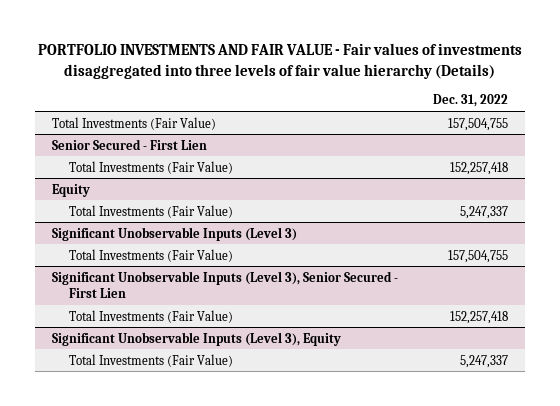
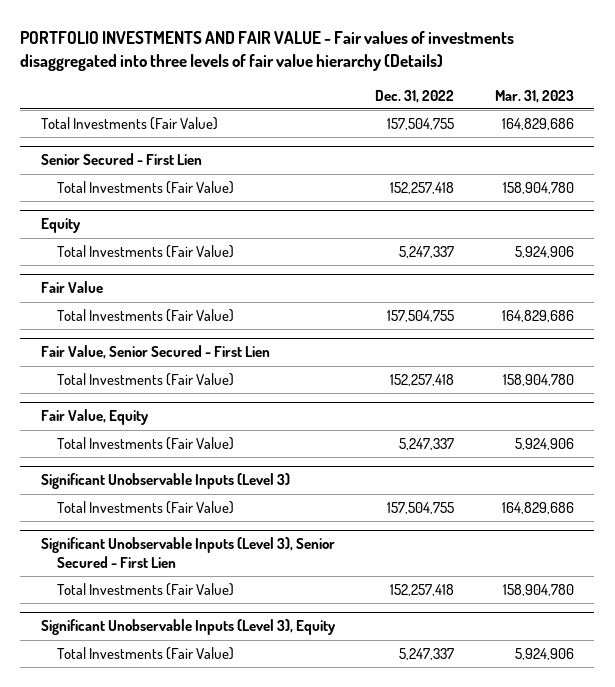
none -> [494,89,574,103] Mar. 31, 2023
none -> [40,281,103,294] Fair Value
none -> [57,309,235,323] Total Investments (Fair Value)
none -> [40,345,270,360] Fair Value, Senior Secured - First Lien
none -> [57,373,235,387] Total Investments (Fair Value)
none -> [40,409,149,426] Fair Value, Equity
none -> [57,437,235,451] Total Investments (Fair Value)

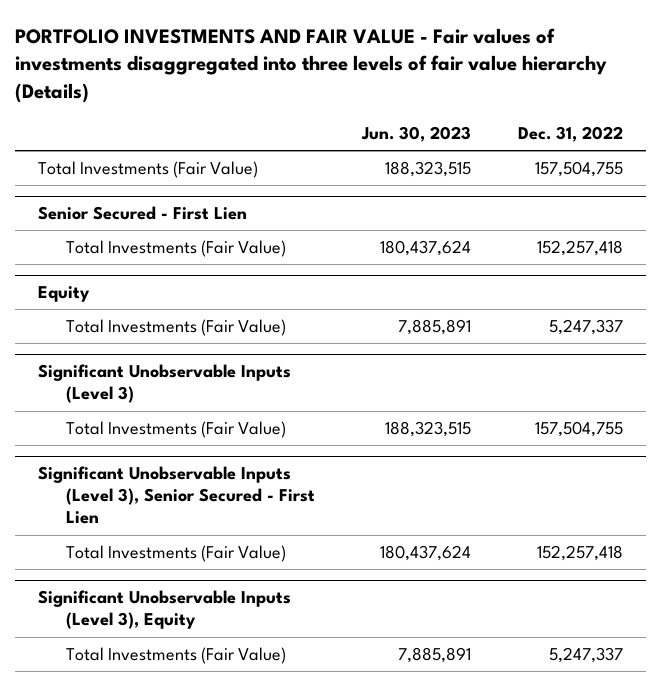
[494,89,574,103] Mar. 31, 2023 -> none
none -> [361,125,472,142] Jun. 30, 2023
[40,281,103,294] Fair Value -> none
[57,309,235,323] Total Investments (Fair Value) -> none
[40,345,270,360] Fair Value, Senior Secured - First Lien -> none
[57,373,235,387] Total Investments (Fair Value) -> none
[40,409,149,426] Fair Value, Equity -> none
[57,437,235,451] Total Investments (Fair Value) -> none

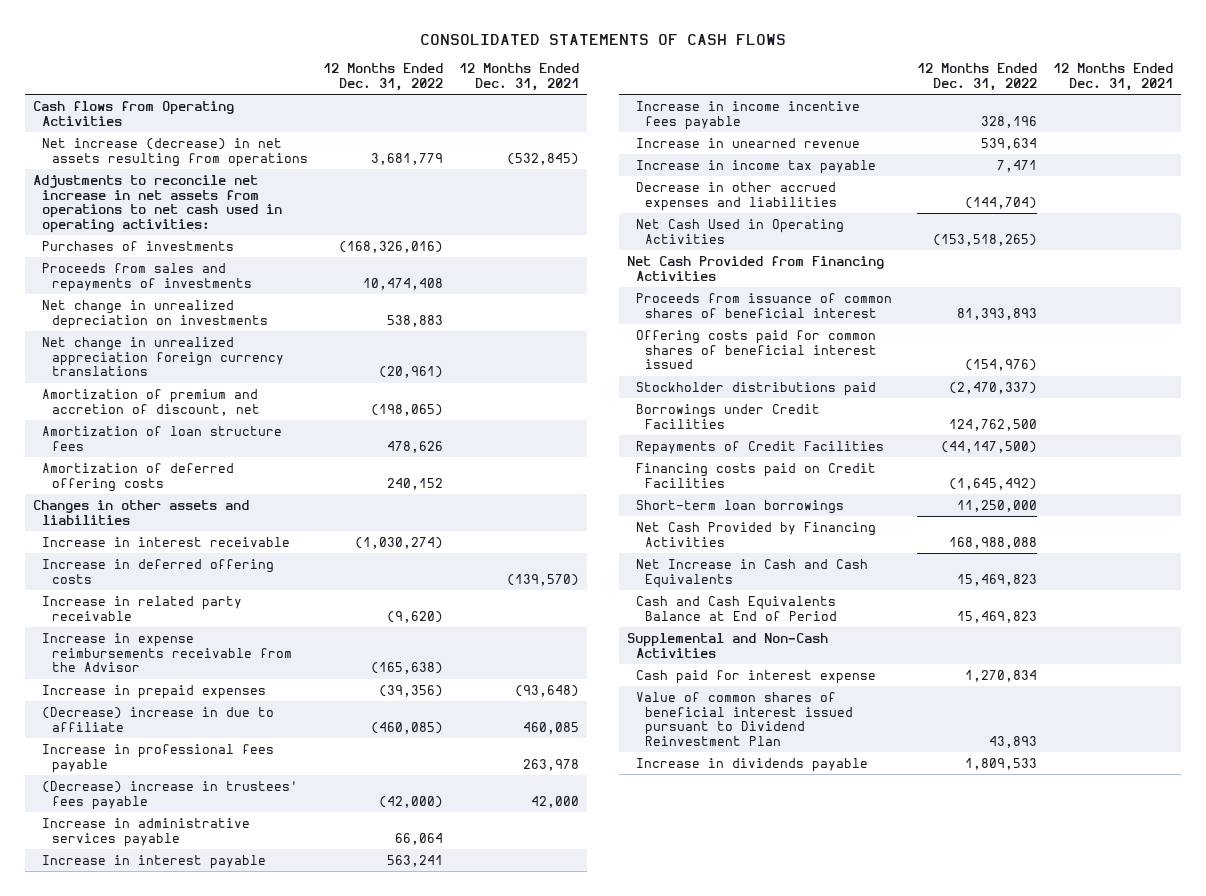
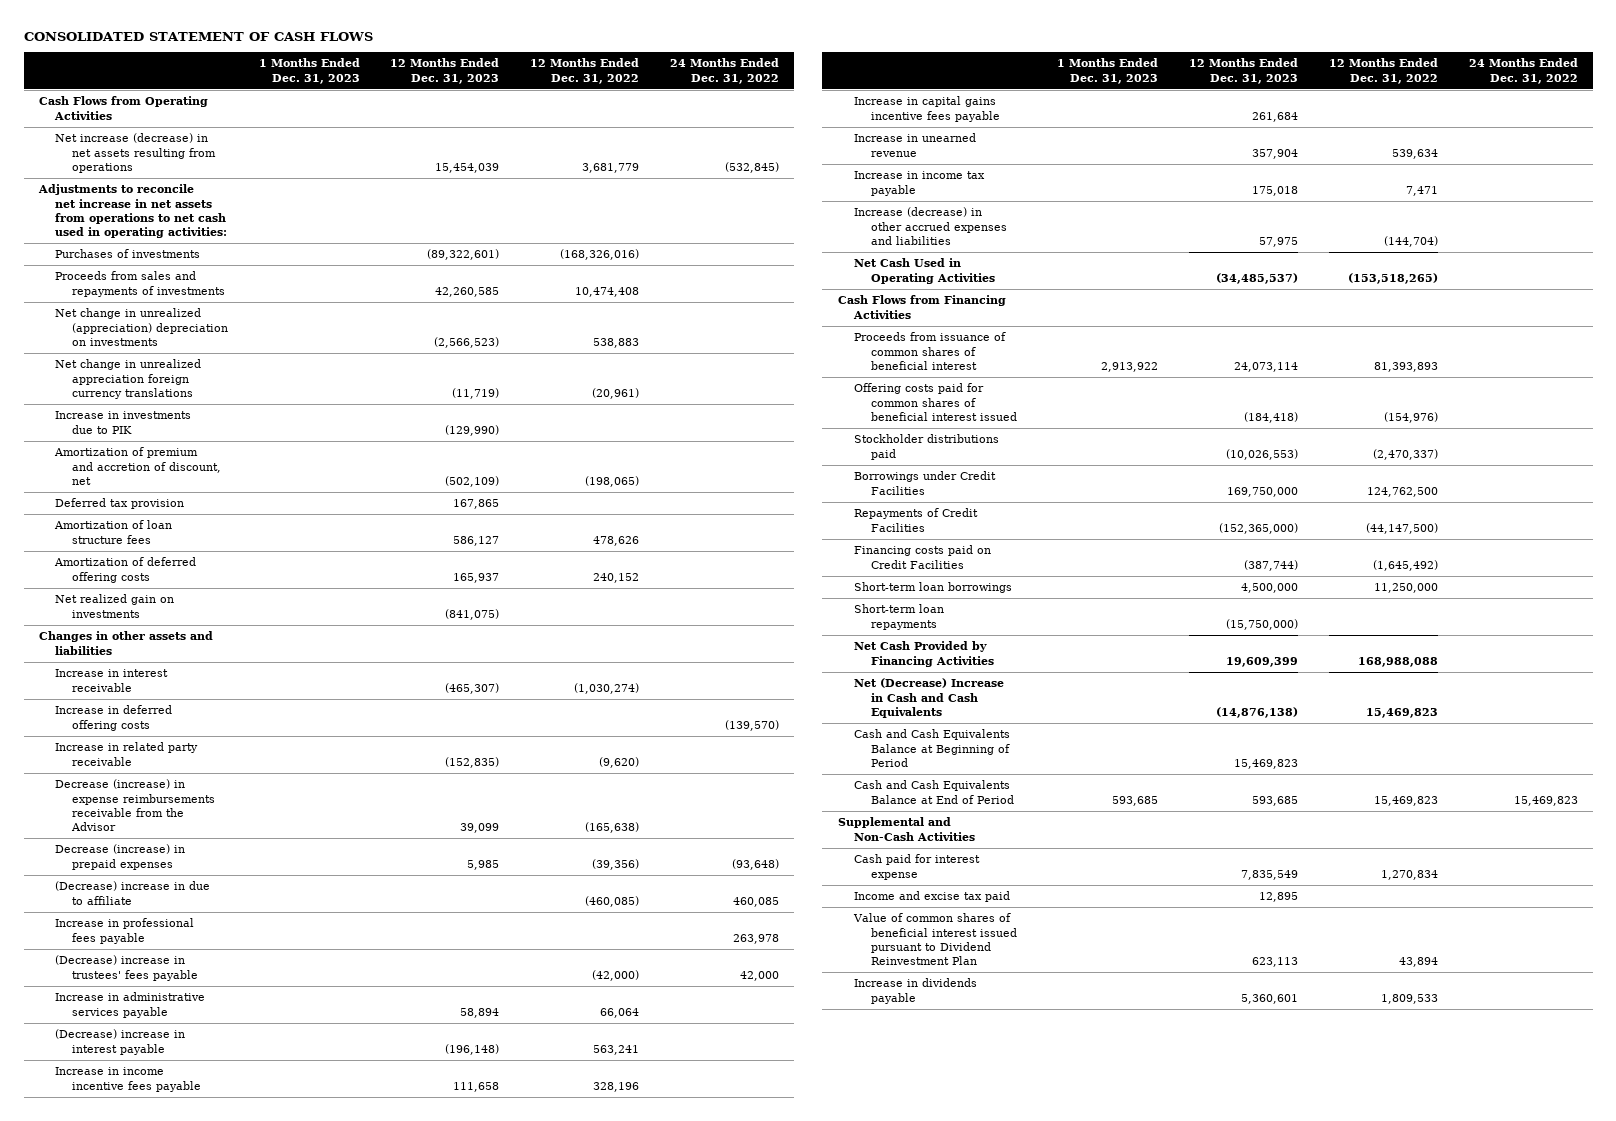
[420,34,787,46] CONSOLIDATED STATEMENTS OF CASH FLOWS -> [23,31,373,41] CONSOLIDATED STATEMENT OF CASH FLOWS
[459,63,580,92] 12 Months Ended Dec. 31, 2021 -> none
none -> [258,58,360,84] 1 Months Ended Dec. 31, 2023
none -> [390,58,500,84] 12 Months Ended Dec. 31, 2023
none -> [669,58,779,84] 24 Months Ended Dec. 31, 2022
[33,100,235,126] Cash flows from Operating Activities -> [38,96,208,120] Cash Flows from Operating Activities
[42,299,268,329] Net change in unrealized depreciation on investments -> [55,308,228,346] Net change in unrealized (appreciation) depreciation on investments
none -> [55,411,192,434] Increase in investments due to PIK
none -> [55,498,185,510] Deferred tax provision
none -> [55,594,175,618] Net realized gain on investments
[42,632,292,673] Increase in expense reimbursements receivable from the Advisor -> [55,779,215,832] Decrease (increase) in expense reimbursements receivable from the Advisor
[42,684,267,699] Increase in prepaid expenses -> [55,844,186,870] Decrease (increase) in prepaid expenses
[42,854,267,869] Increase in interest payable -> [55,1029,186,1055] (Decrease) increase in interest payable
none -> [854,96,1000,122] Increase in capital gains incentive fees payable
[636,181,838,211] Decrease in other accrued expenses and liabilities -> [854,207,1007,245] Increase (decrease) in other accrued expenses and liabilities
[626,255,884,281] Net Cash Provided from Financing Activities -> [837,295,1006,319] Cash Flows from Financing Activities
none -> [854,604,945,630] Short-term loan repayments
[636,558,869,588] Net Increase in Cash and Cash Equivalents -> [854,678,1005,718] Net (Decrease) Increase in Cash and Cash Equivalents
none -> [854,729,1011,767] Cash and Cash Equivalents Balance at Beginning of Period
none -> [854,891,1011,903] Income and excise tax paid
[989,736,1038,749] 43,893 -> [1398,957,1438,968] 43,894

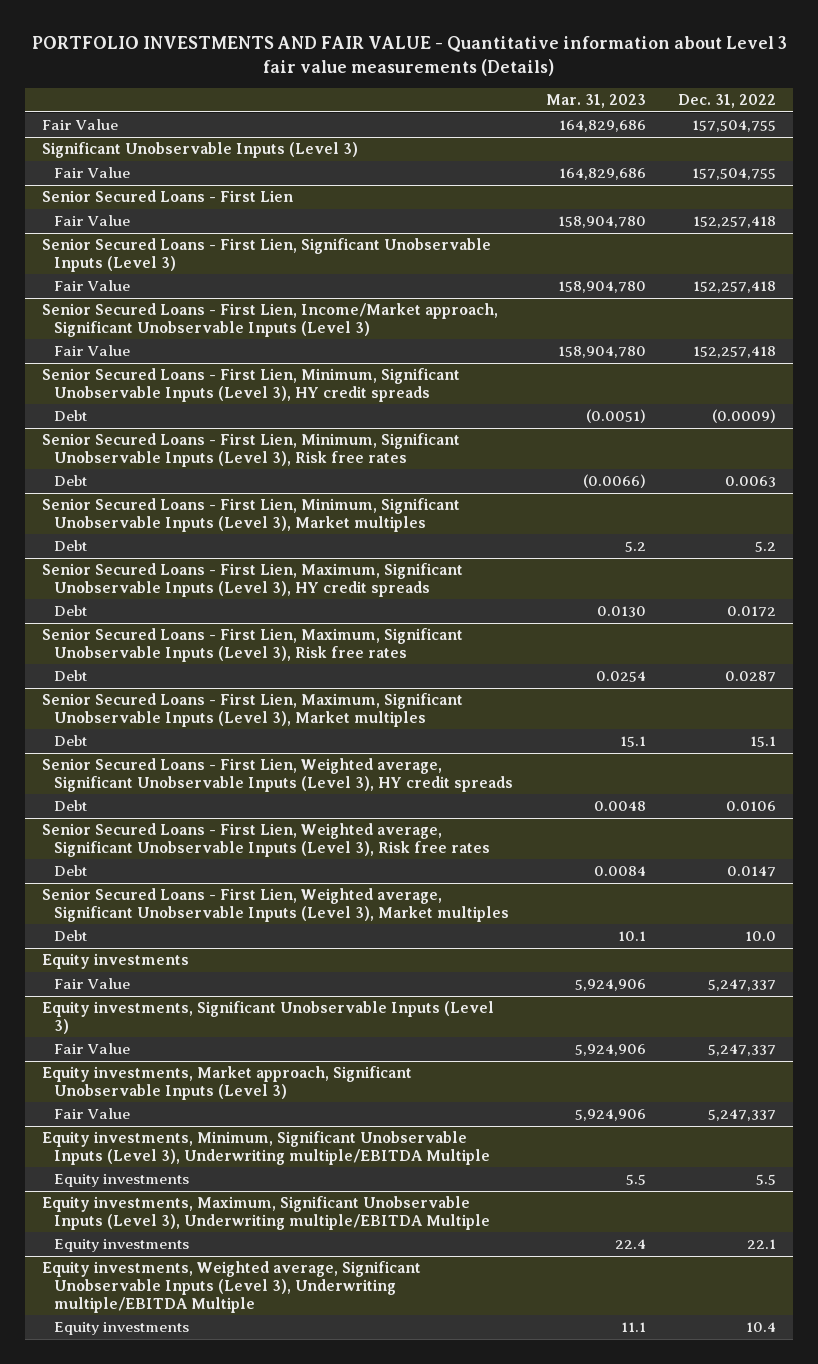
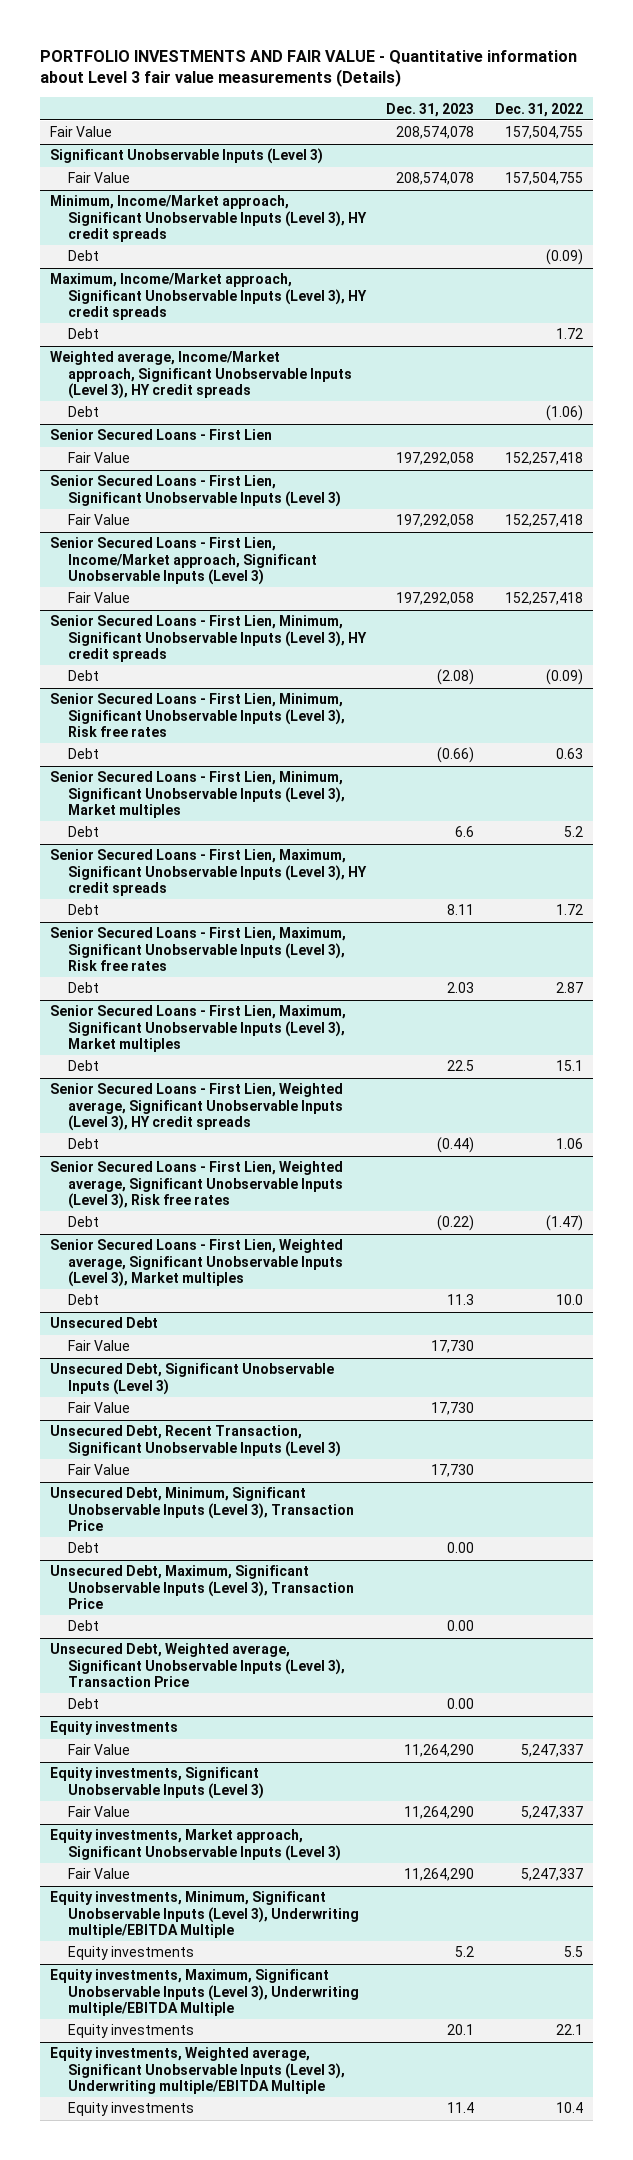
[545,94,646,109] Mar. 31, 2023 -> none
none -> [386,102,475,117] Dec. 31, 2023
none -> [50,195,368,242] Minimum, Income/Market approach, Significant Unobservable Inputs (Level 3), HY credit spreads
none -> [68,250,100,262] Debt
none -> [50,273,368,320] Maximum, Income/Market approach, Significant Unobservable Inputs (Level 3), HY credit spreads
none -> [68,328,100,340] Debt
none -> [50,351,353,399] Weighted average, Income/Market approach, Significant Unobservable Inputs (Level 3), HY credit spreads
none -> [68,406,100,418] Debt
[712,409,777,424] (0.0009) -> [545,669,583,686] (0.09)
[725,476,777,488] 0.0063 -> [555,748,583,760] 0.63
[727,606,777,618] 0.0172 -> [555,904,583,916] 1.72
[725,671,777,683] 0.0287 -> [555,982,583,994] 2.87
[726,801,777,812] 0.0106 -> [555,1138,583,1150] 1.06
[727,866,777,878] 0.0147 -> [545,1215,583,1232] (1.47)
none -> [50,1317,159,1329] Unsecured Debt
none -> [68,1340,131,1352] Fair Value
none -> [50,1363,335,1395] Unsecured Debt, Significant Unobservable Inputs (Level 3)
none -> [68,1402,131,1414] Fair Value
none -> [50,1425,342,1457] Unsecured Debt, Recent Transaction, Significant Unobservable Inputs (Level 3)
none -> [68,1464,131,1476] Fair Value
none -> [50,1487,355,1531] Unsecured Debt, Minimum, Significant Unobservable Inputs (Level 3), Transaction Price
none -> [68,1542,100,1554] Debt
none -> [50,1565,355,1609] Unsecured Debt, Maximum, Significant Unobservable Inputs (Level 3), Transaction Price
none -> [68,1620,100,1632] Debt
none -> [50,1643,346,1687] Unsecured Debt, Weighted average, Significant Unobservable Inputs (Level 3), Transaction Price
none -> [68,1698,100,1710] Debt

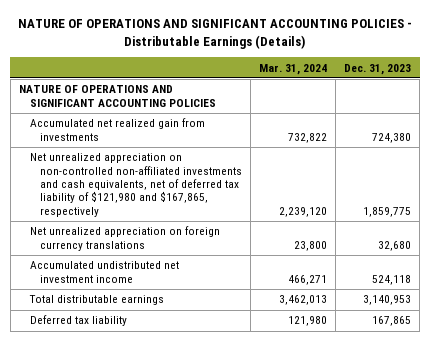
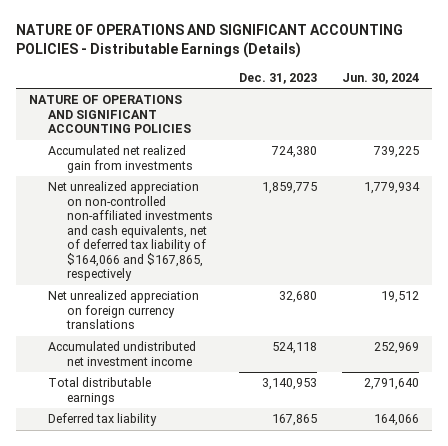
[259,63,328,75] Mar. 31, 2024 -> none
none -> [342,72,420,84] Jun. 30, 2024
[29,153,243,217] Net unrealized appreciation on non-controlled non-affiliated investments and cash equivalents, net of deferred tax liability of $121,980 and $167,865, respectively -> [47,181,214,282] Net unrealized appreciation on non-controlled non-affiliated investments and cash equivalents, net of deferred tax liability of $164,066 and $167,865, respectively

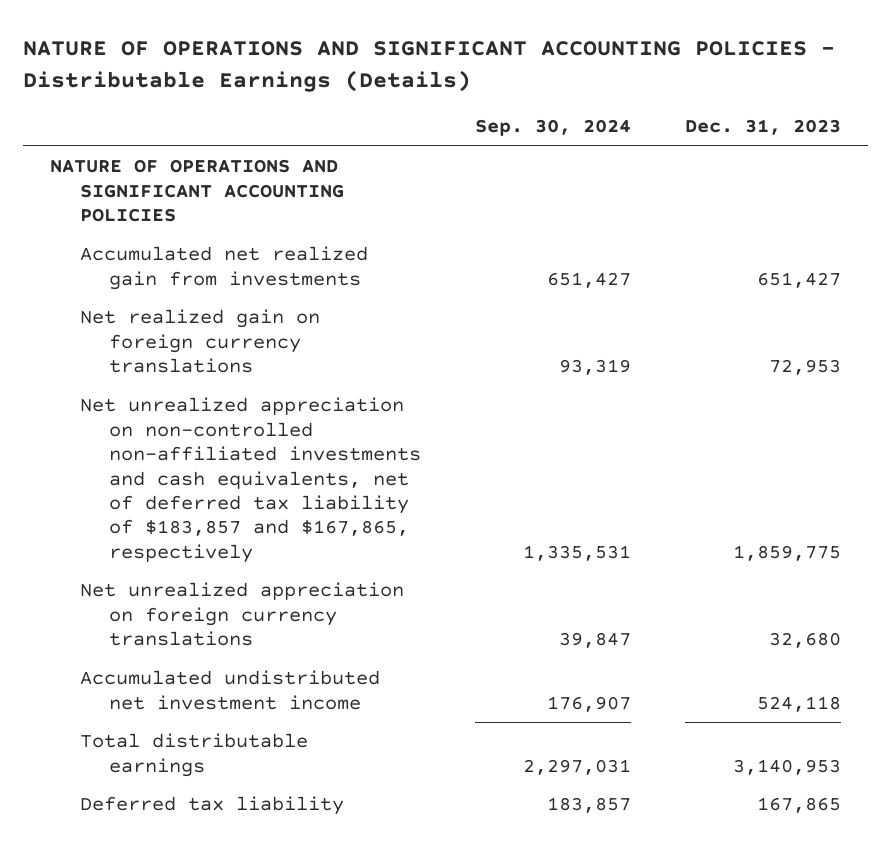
[342,72,420,84] Jun. 30, 2024 -> none
none -> [475,119,632,137] Sep. 30, 2024
[270,146,317,159] 724,380 -> [757,271,842,288] 651,427
none -> [79,309,320,374] Net realized gain on foreign currency translations
[47,181,214,282] Net unrealized appreciation on non-controlled non-affiliated investments and cash equivalents, net of deferred tax liability of $164,066 and $167,865, respectively -> [79,397,422,563] Net unrealized appreciation on non-controlled non-affiliated investments and cash equivalents, net of deferred tax liability of $183,857 and $167,865, respectively

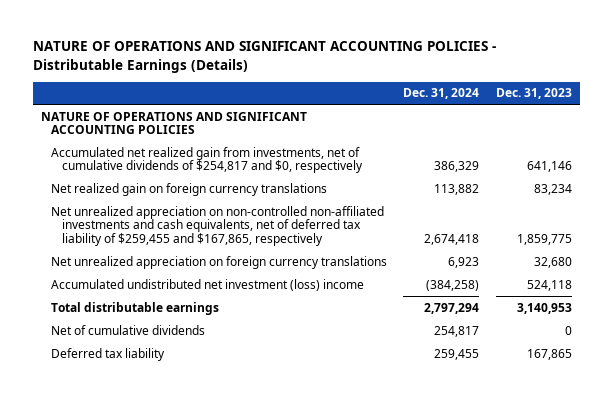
[475,119,632,137] Sep. 30, 2024 -> none
none -> [403,88,480,100] Dec. 31, 2024
[79,246,368,290] Accumulated net realized gain from investments -> [51,146,363,174] Accumulated net realized gain from investments, net of cumulative dividends of $254,817 and $0, respectively
[757,271,842,288] 651,427 -> [526,161,572,173] 641,146
[769,359,842,376] 72,953 -> [533,183,572,195] 83,234
[79,397,422,563] Net unrealized appreciation on non-controlled non-affiliated investments and cash equivalents, net of deferred tax liability of $183,857 and $167,865, respectively -> [51,205,385,247] Net unrealized appreciation on non-controlled non-affiliated investments and cash equivalents, net of deferred tax liability of $259,455 and $167,865, respectively
[79,670,380,710] Accumulated undistributed net investment income -> [51,278,365,291] Accumulated undistributed net investment (loss) income
none -> [51,324,206,335] Net of cumulative dividends

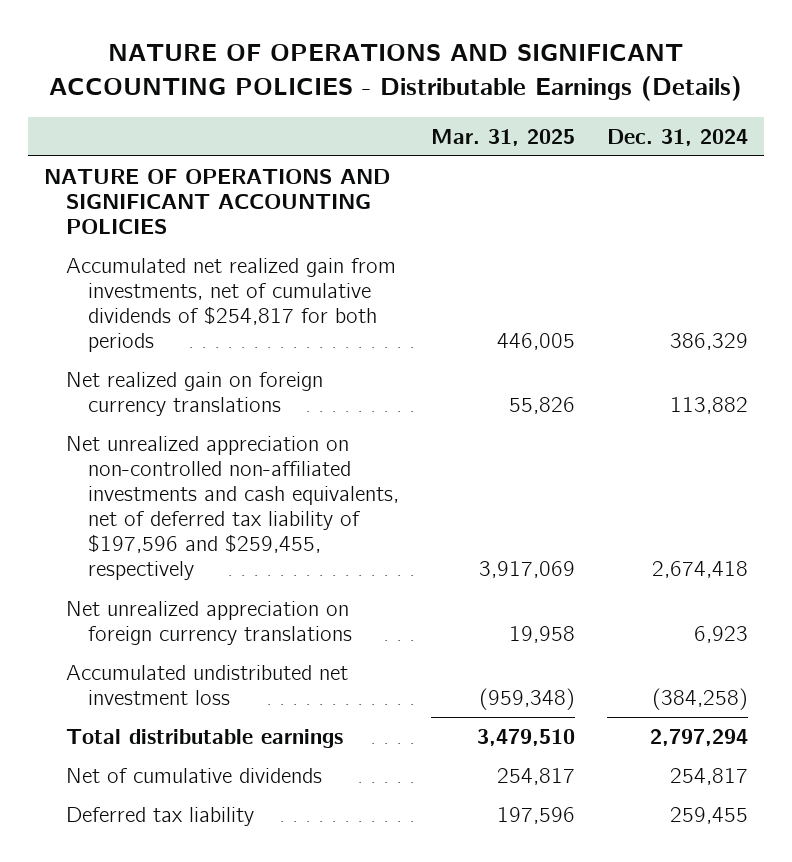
[495,88,572,100] Dec. 31, 2023 -> none
none -> [431,128,576,146] Mar. 31, 2025
[51,146,363,174] Accumulated net realized gain from investments, net of cumulative dividends of $254,817 and $0, respectively -> [66,258,397,353] Accumulated net realized gain from investments, net of cumulative dividends of $254,817 for both periods
[51,205,385,247] Net unrealized appreciation on non-controlled non-affiliated investments and cash equivalents, net of deferred tax liability of $259,455 and $167,865, respectively -> [66,436,400,581] Net unrealized appreciation on non-controlled non-affiliated investments and cash equivalents, net of deferred tax liability of $197,596 and $259,455, respectively
[51,278,365,291] Accumulated undistributed net investment (loss) income -> [66,665,349,706] Accumulated undistributed net investment loss

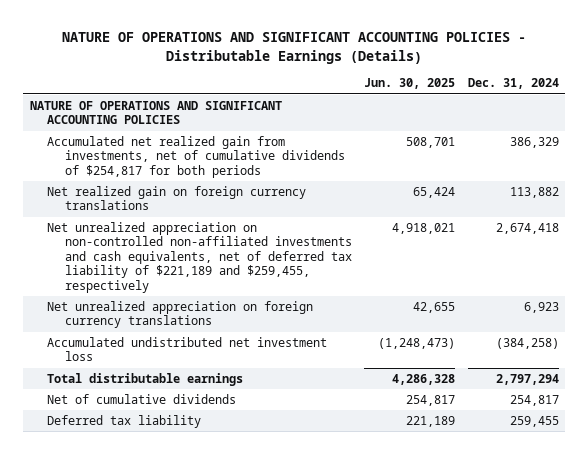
[431,128,576,146] Mar. 31, 2025 -> none
none -> [364,78,456,90] Jun. 30, 2025
[66,436,400,581] Net unrealized appreciation on non-controlled non-affiliated investments and cash equivalents, net of deferred tax liability of $197,596 and $259,455, respectively -> [47,221,352,293] Net unrealized appreciation on non-controlled non-affiliated investments and cash equivalents, net of deferred tax liability of $221,189 and $259,455, respectively

